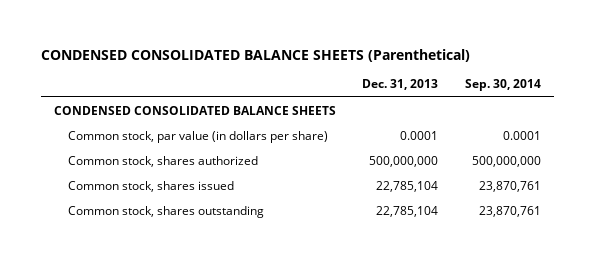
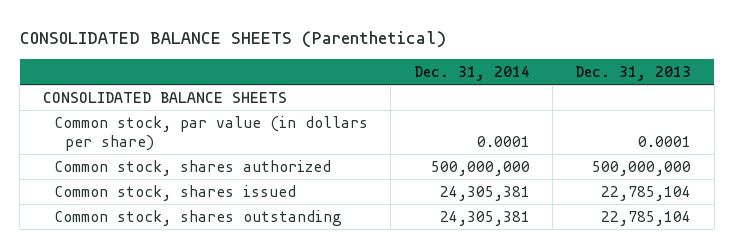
[40,48,470,62] CONDENSED CONSOLIDATED BALANCE SHEETS (Parenthetical) -> [19,30,446,48] CONSOLIDATED BALANCE SHEETS (Parenthetical)
[464,79,541,92] Sep. 30, 2014 -> none
none -> [413,65,530,81] Dec. 31, 2014
[53,105,336,115] CONDENSED CONSOLIDATED BALANCE SHEETS -> [42,91,287,103] CONSOLIDATED BALANCE SHEETS

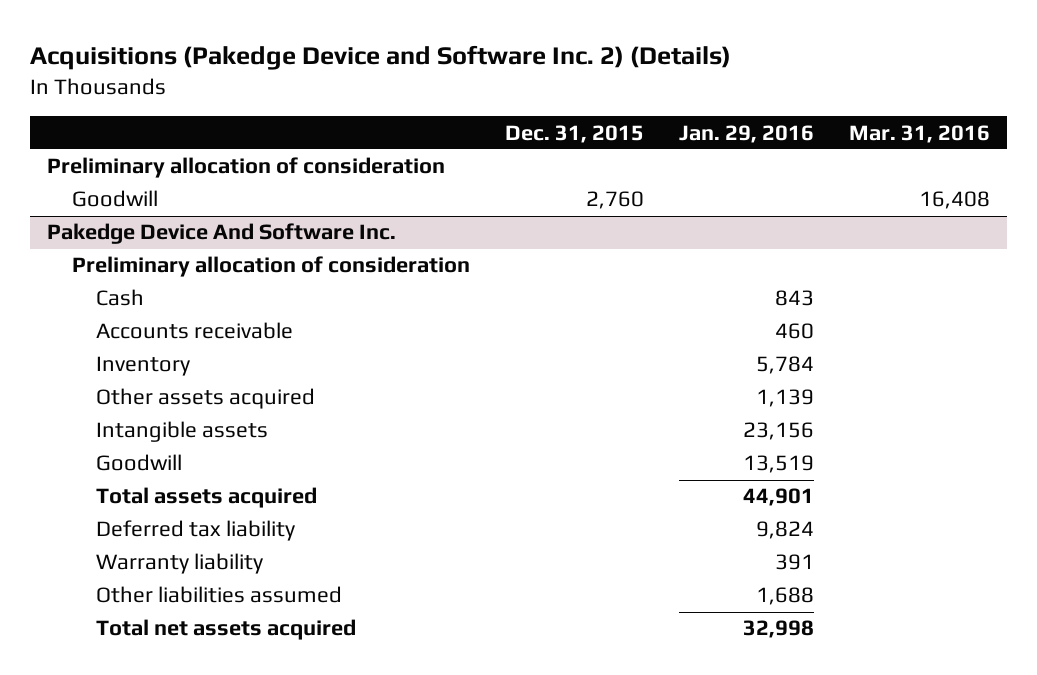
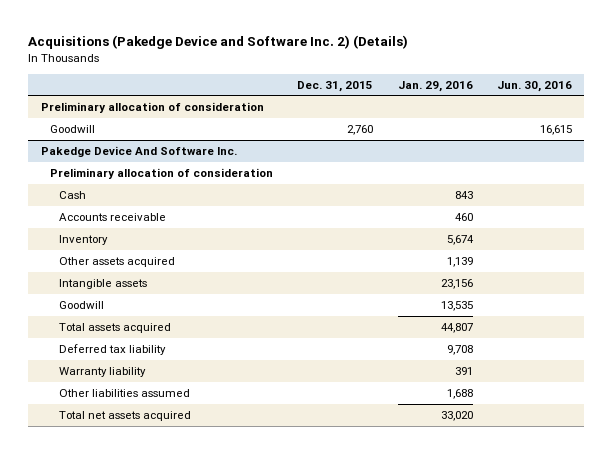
[848,124,990,143] Mar. 31, 2016 -> none
none -> [497,80,573,92] Jun. 30, 2016
[755,356,814,375] 5,784 -> [446,234,474,245] 5,674
[742,455,814,474] 13,519 -> [440,300,473,311] 13,535
[742,488,814,507] 44,901 -> [440,322,473,333] 44,807
[755,521,814,540] 9,824 -> [446,344,473,355] 9,708
[742,620,814,639] 32,998 -> [440,410,473,421] 33,020

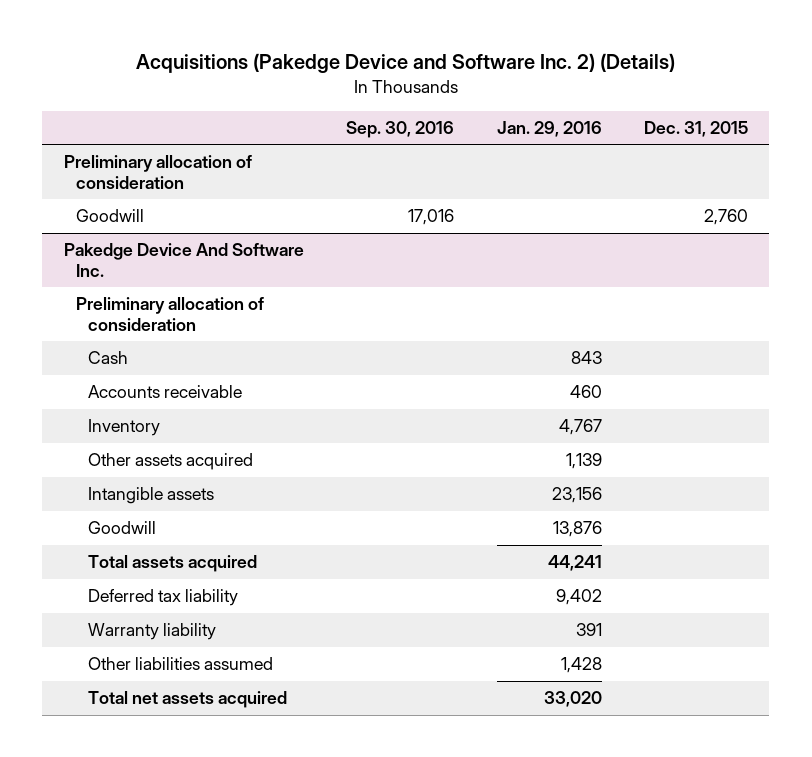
[497,80,573,92] Jun. 30, 2016 -> none
none -> [346,120,455,138] Sep. 30, 2016
[446,234,474,245] 5,674 -> [558,419,602,436] 4,767
[440,300,473,311] 13,535 -> [552,521,602,538] 13,876
[440,322,473,333] 44,807 -> [547,555,602,572] 44,241
[446,344,473,355] 9,708 -> [555,589,602,606] 9,402
[446,388,473,399] 1,688 -> [560,657,602,674] 1,428

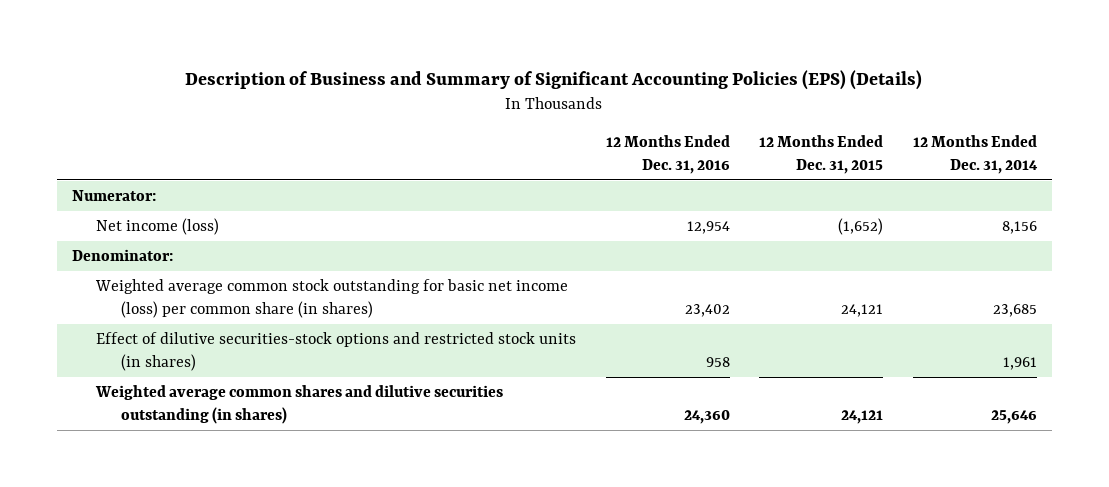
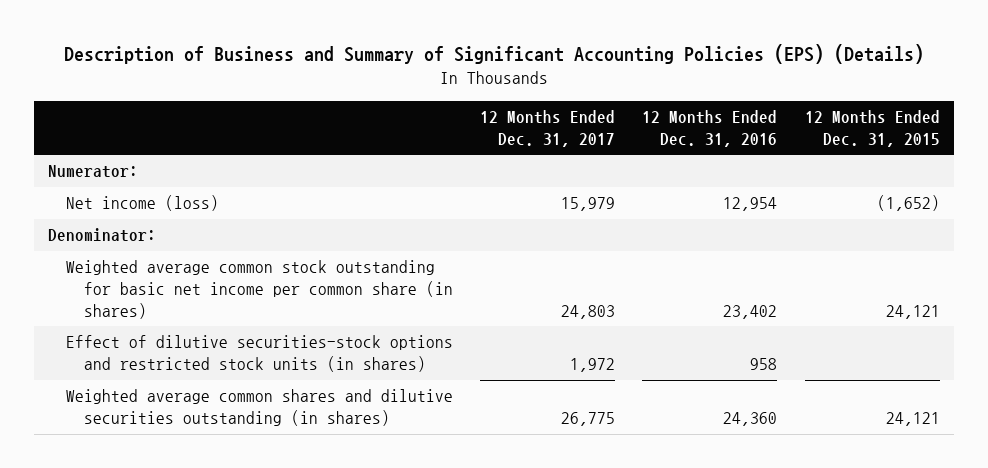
[913,135,1039,175] 12 Months Ended Dec. 31, 2014 -> none
none -> [480,109,616,147] 12 Months Ended Dec. 31, 2017
[95,279,569,318] Weighted average common stock outstanding for basic net income (loss) per common share (in shares) -> [65,260,453,319] Weighted average common stock outstanding for basic net income per common share (in shares)

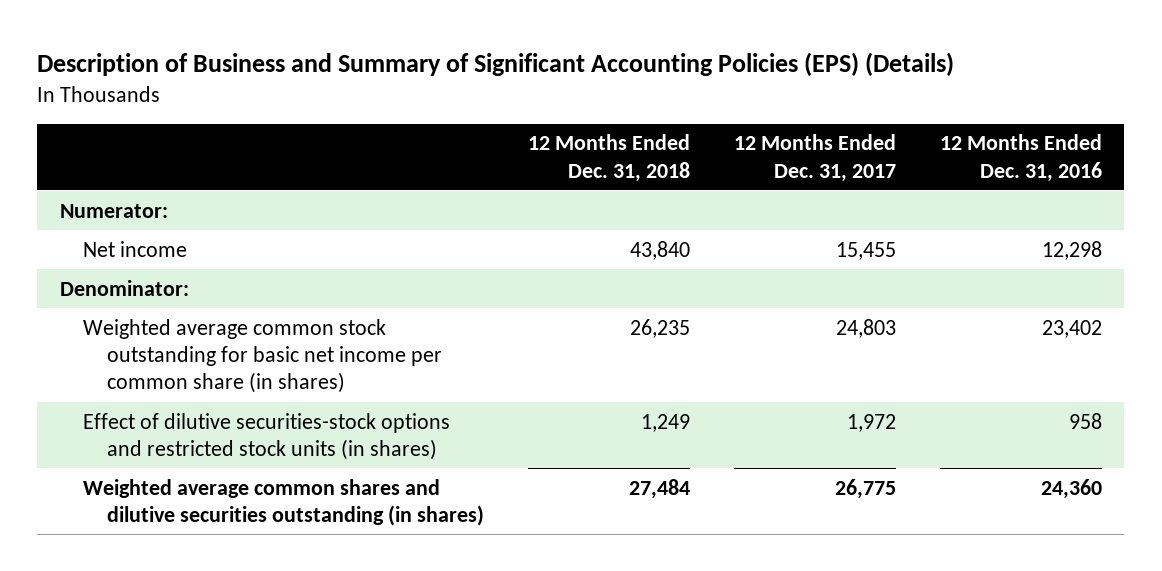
[804,109,940,147] 12 Months Ended Dec. 31, 2015 -> none
none -> [527,134,690,182] 12 Months Ended Dec. 31, 2018
[65,195,219,212] Net income (loss) -> [83,240,188,257] Net income
[561,197,616,212] 15,979 -> [836,241,897,260] 15,455
[723,197,778,212] 12,954 -> [1042,240,1103,260] 12,298

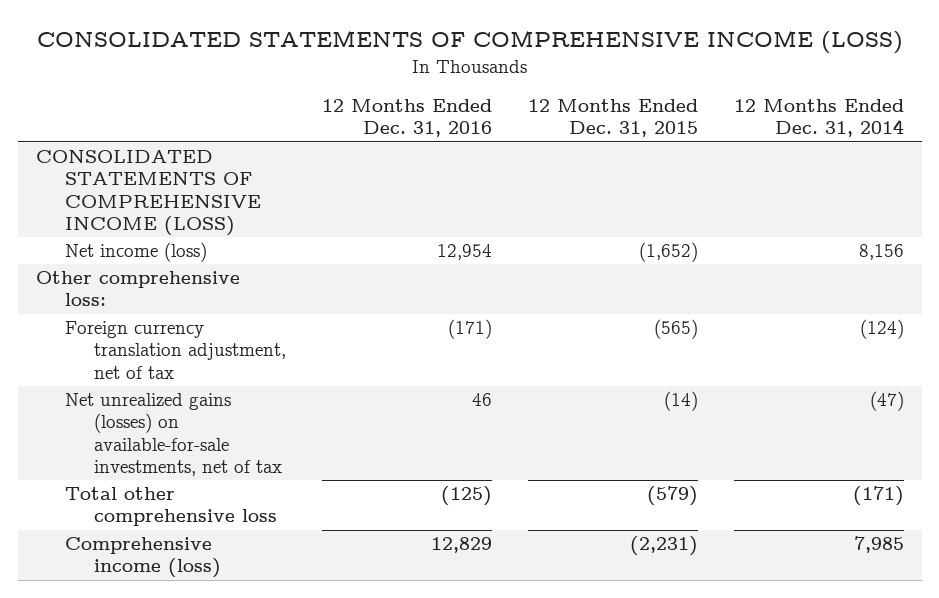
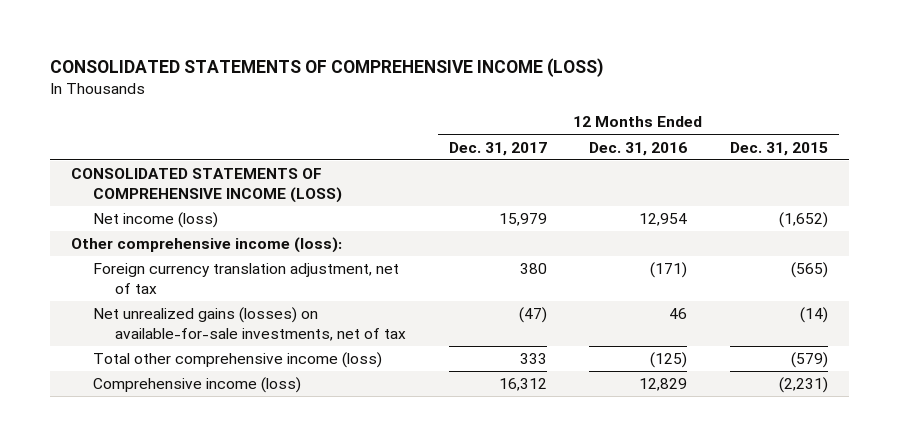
[733,99,904,138] 12 Months Ended Dec. 31, 2014 -> none
none -> [448,141,547,156] Dec. 31, 2017
[35,271,240,307] Other comprehensive loss: -> [70,237,342,254] Other comprehensive income (loss):
[64,487,277,527] Total other comprehensive loss -> [92,352,382,369] Total other comprehensive income (loss)

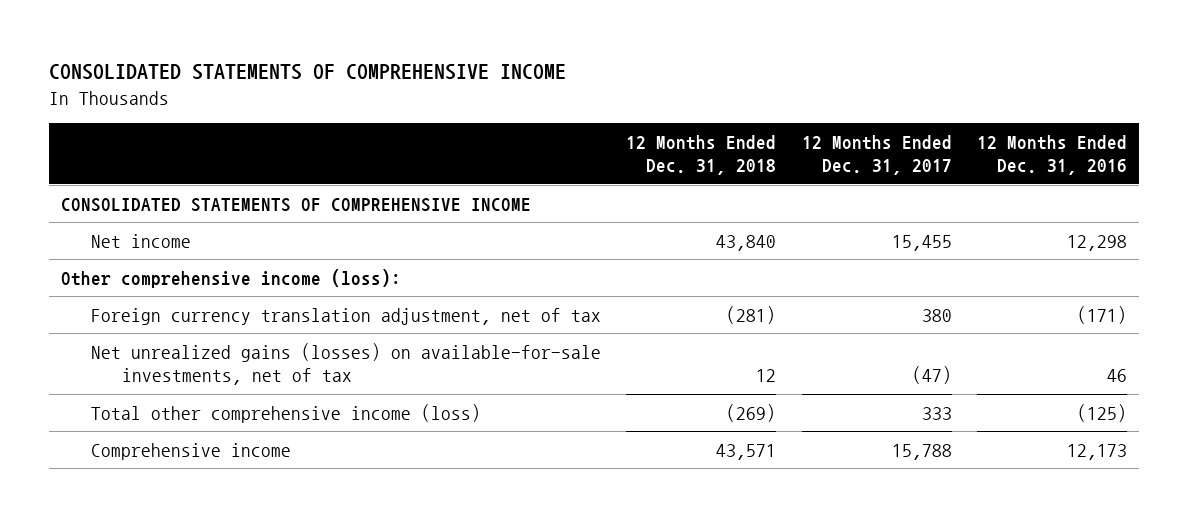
[49,58,604,78] CONSOLIDATED STATEMENTS OF COMPREHENSIVE INCOME (LOSS) -> [48,64,566,81] CONSOLIDATED STATEMENTS OF COMPREHENSIVE INCOME
[729,141,828,156] Dec. 31, 2015 -> none
none -> [626,134,777,176] 12 Months Ended Dec. 31, 2018
[70,168,342,203] CONSOLIDATED STATEMENTS OF COMPREHENSIVE INCOME (LOSS) -> [61,197,532,212] CONSOLIDATED STATEMENTS OF COMPREHENSIVE INCOME
[92,212,218,229] Net income (loss) -> [91,233,192,248] Net income
[498,213,547,227] 15,979 -> [891,234,952,251] 15,455
[639,213,688,227] 12,954 -> [1066,234,1127,251] 12,298
[92,377,301,394] Comprehensive income (loss) -> [91,442,292,460] Comprehensive income
[498,378,547,392] 16,312 -> [891,443,952,460] 15,788
[639,378,688,392] 12,829 -> [1066,443,1127,460] 12,173

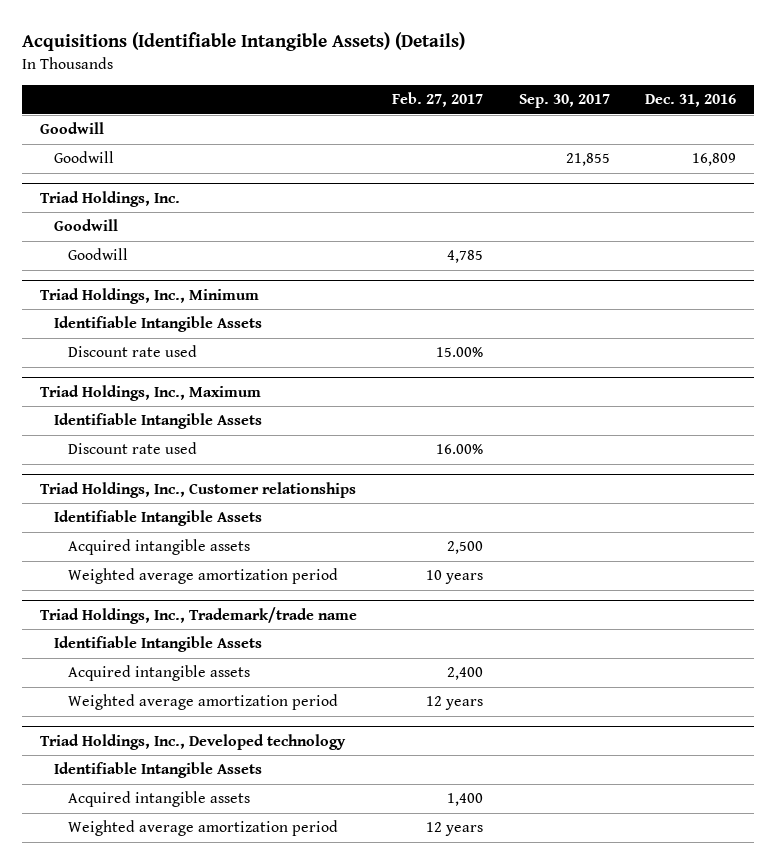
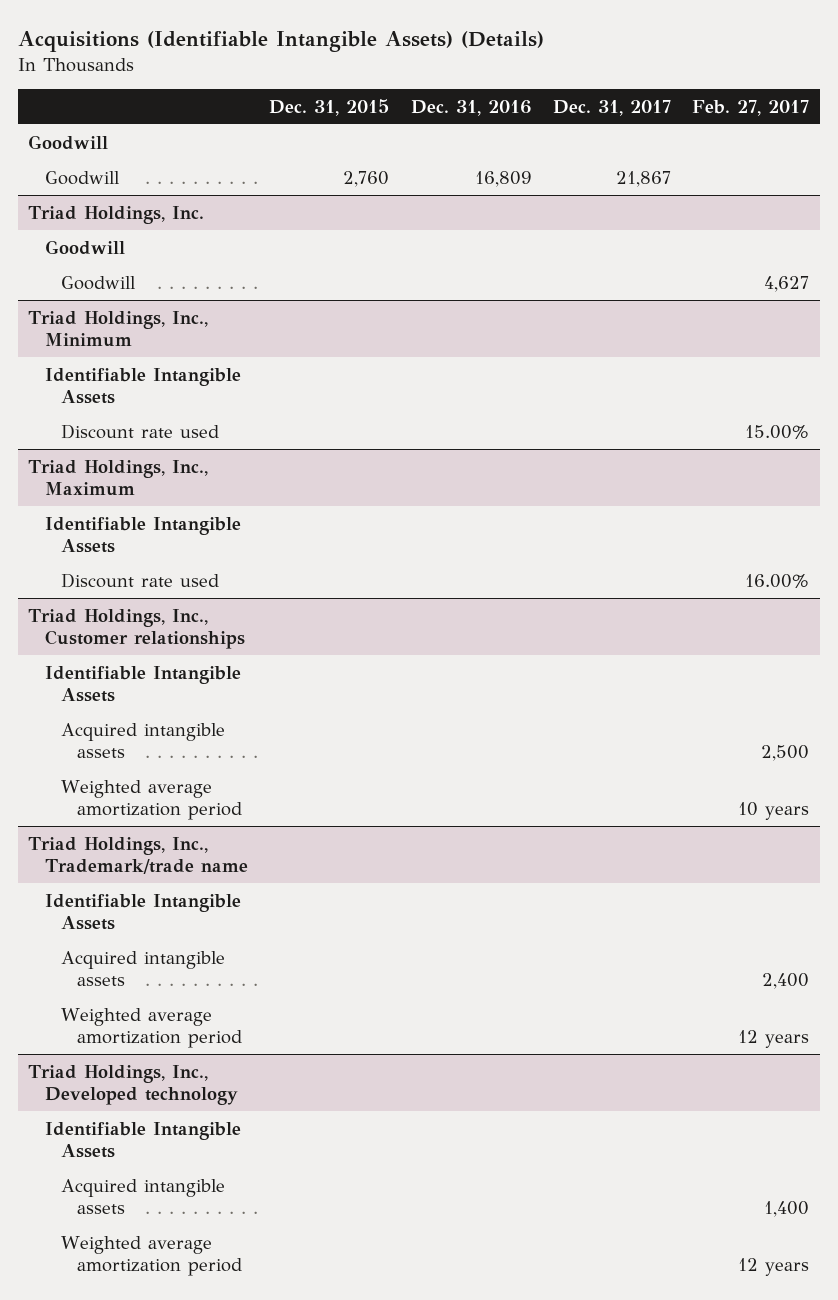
[518,94,610,109] Sep. 30, 2017 -> none
none -> [269,98,390,116] Dec. 31, 2015
none -> [553,99,672,116] Dec. 31, 2017
[447,250,484,264] 4,785 -> [764,275,810,292] 4,627

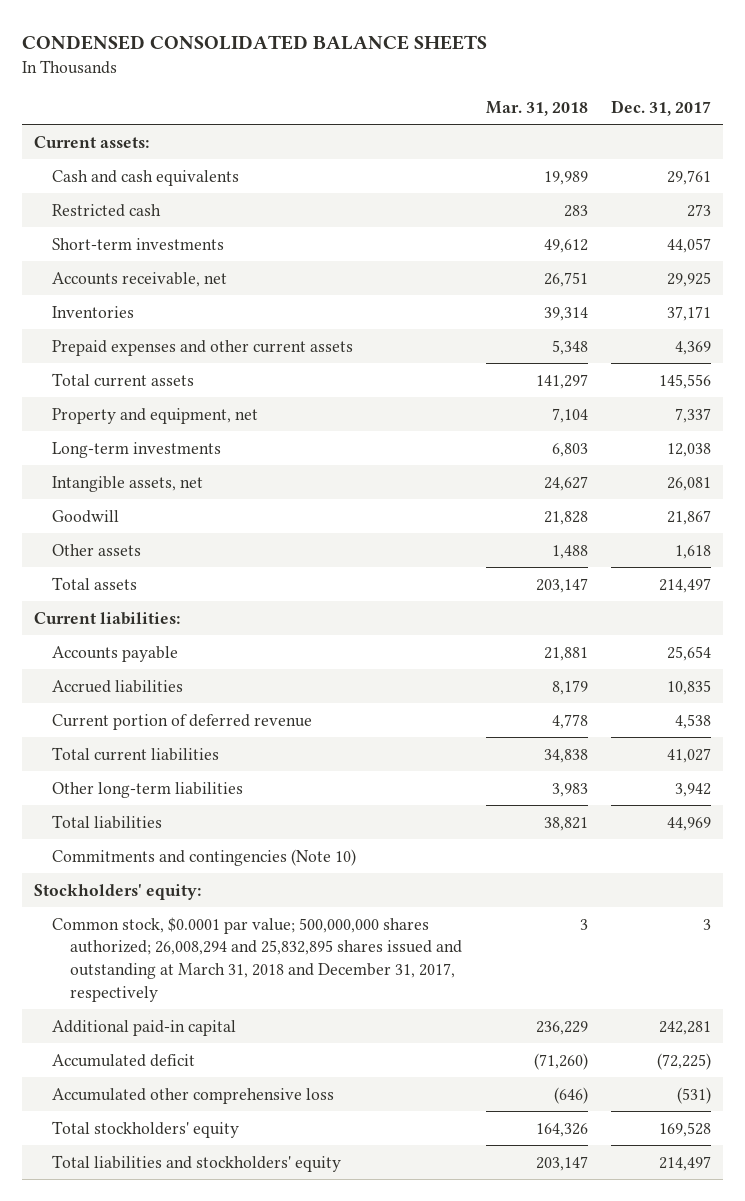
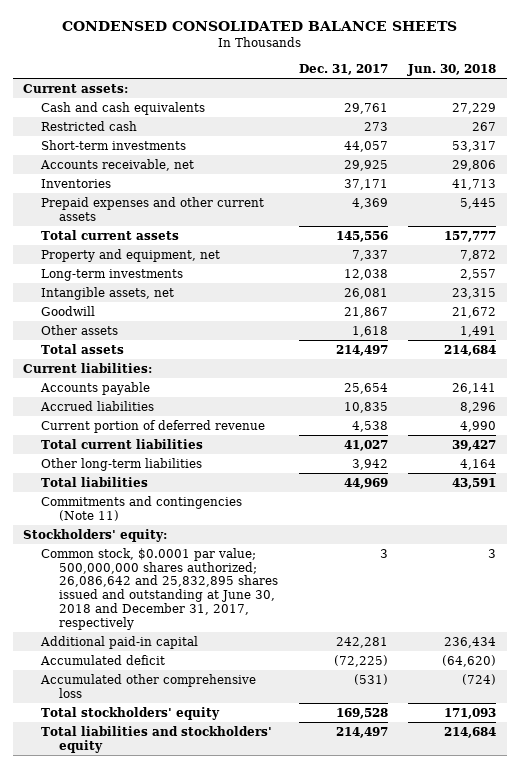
[485,101,588,117] Mar. 31, 2018 -> none
none -> [407,64,497,77] Jun. 30, 2018
[51,848,356,866] Commitments and contingencies (Note 10) -> [40,495,242,521] Commitments and contingencies (Note 11)
[51,916,463,1002] Common stock, $0.0001 par value; 500,000,000 shares authorized; 26,008,294 and 25,832,895 shares issued and outstanding at March 31, 2018 and December 31, 2017, respectively -> [40,547,278,630] Common stock, $0.0001 par value; 500,000,000 shares authorized; 26,086,642 and 25,832,895 shares issued and outstanding at June 30, 2018 and December 31, 2017, respectively

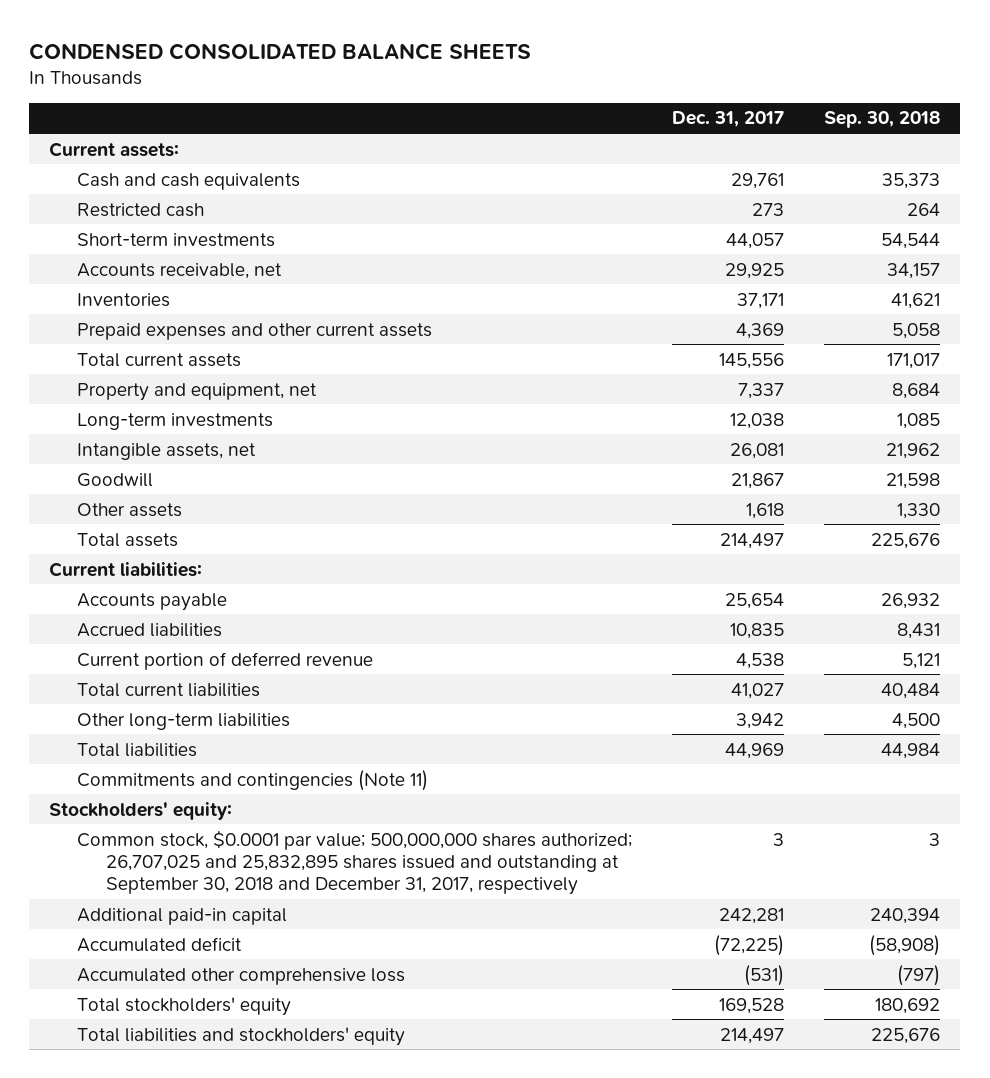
[407,64,497,77] Jun. 30, 2018 -> none
none -> [824,111,941,129] Sep. 30, 2018
[40,547,278,630] Common stock, $0.0001 par value; 500,000,000 shares authorized; 26,086,642 and 25,832,895 shares issued and outstanding at June 30, 2018 and December 31, 2017, respectively -> [77,829,633,896] Common stock, $0.0001 par value; 500,000,000 shares authorized; 26,707,025 and 25,832,895 shares issued and outstanding at September 30, 2018 and December 31, 2017, respectively

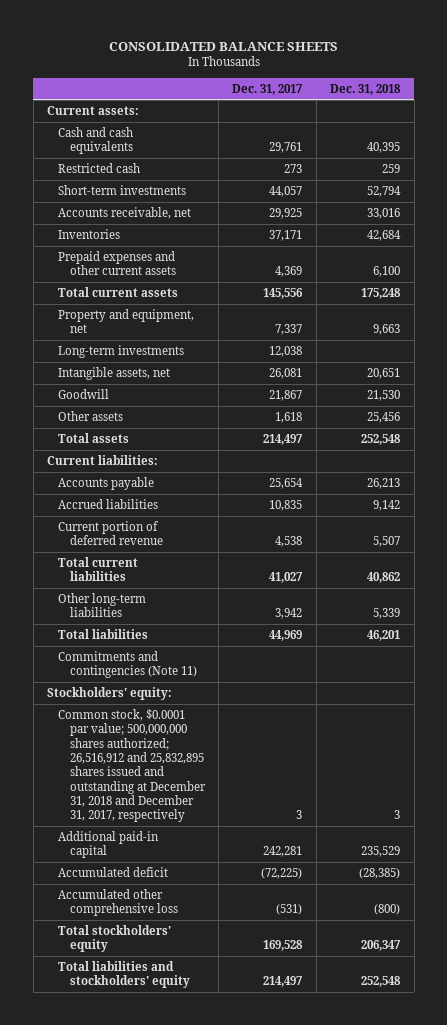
[29,42,532,60] CONDENSED CONSOLIDATED BALANCE SHEETS -> [108,41,338,51] CONSOLIDATED BALANCE SHEETS
[824,111,941,129] Sep. 30, 2018 -> none
none -> [330,83,402,95] Dec. 31, 2018
[77,829,633,896] Common stock, $0.0001 par value; 500,000,000 shares authorized; 26,707,025 and 25,832,895 shares issued and outstanding at September 30, 2018 and December 31, 2017, respectively -> [58,708,206,823] Common stock, $0.0001 par value; 500,000,000 shares authorized; 26,516,912 and 25,832,895 shares issued and outstanding at December 31, 2018 and December 31, 2017, respectively

